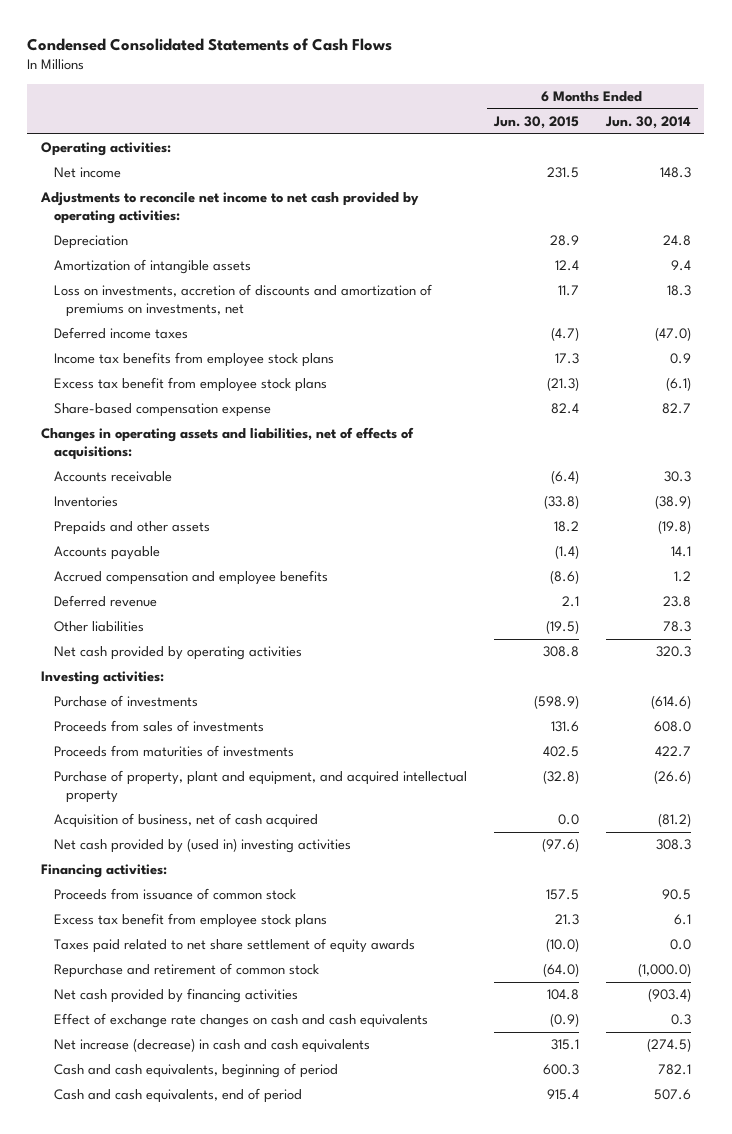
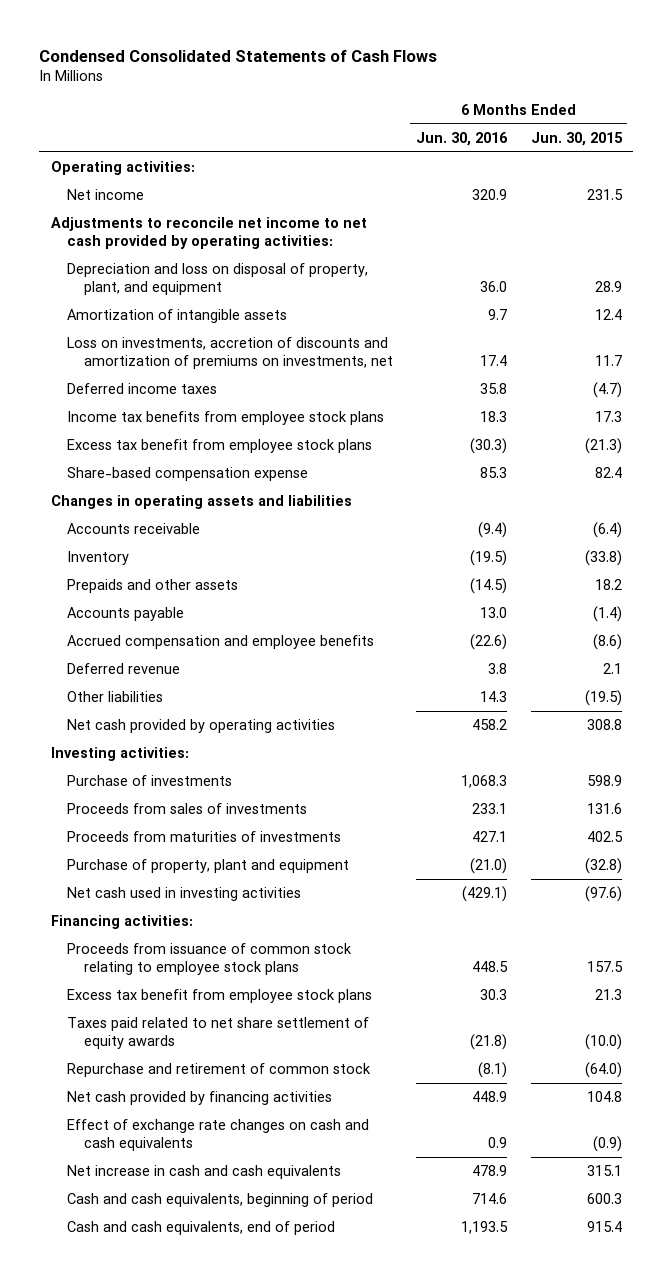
[604,116,691,130] Jun. 30, 2014 -> none
none -> [416,132,509,147] Jun. 30, 2016
[53,235,128,250] Depreciation -> [67,263,369,296] Depreciation and loss on disposal of property, plant, and equipment
[40,427,414,461] Changes in operating assets and liabilities, net of effects of acquisitions: -> [50,495,352,510] Changes in operating assets and liabilities
[53,496,118,508] Inventories -> [67,551,130,566] Inventory
[533,695,579,710] (598.9) -> [586,775,622,787] 598.9
[53,813,318,829] Acquisition of business, net of cash acquired -> none
[53,770,467,804] Purchase of property, plant and equipment, and acquired intellectual property -> [67,859,350,874] Purchase of property, plant and equipment
[53,838,351,854] Net cash provided by (used in) investing activities -> [67,887,302,902] Net cash used in investing activities
[53,888,296,901] Proceeds from issuance of common stock -> [67,943,353,976] Proceeds from issuance of common stock relating to employee stock plans
[53,1038,370,1054] Net increase (decrease) in cash and cash equivalents -> [67,1165,342,1180] Net increase in cash and cash equivalents

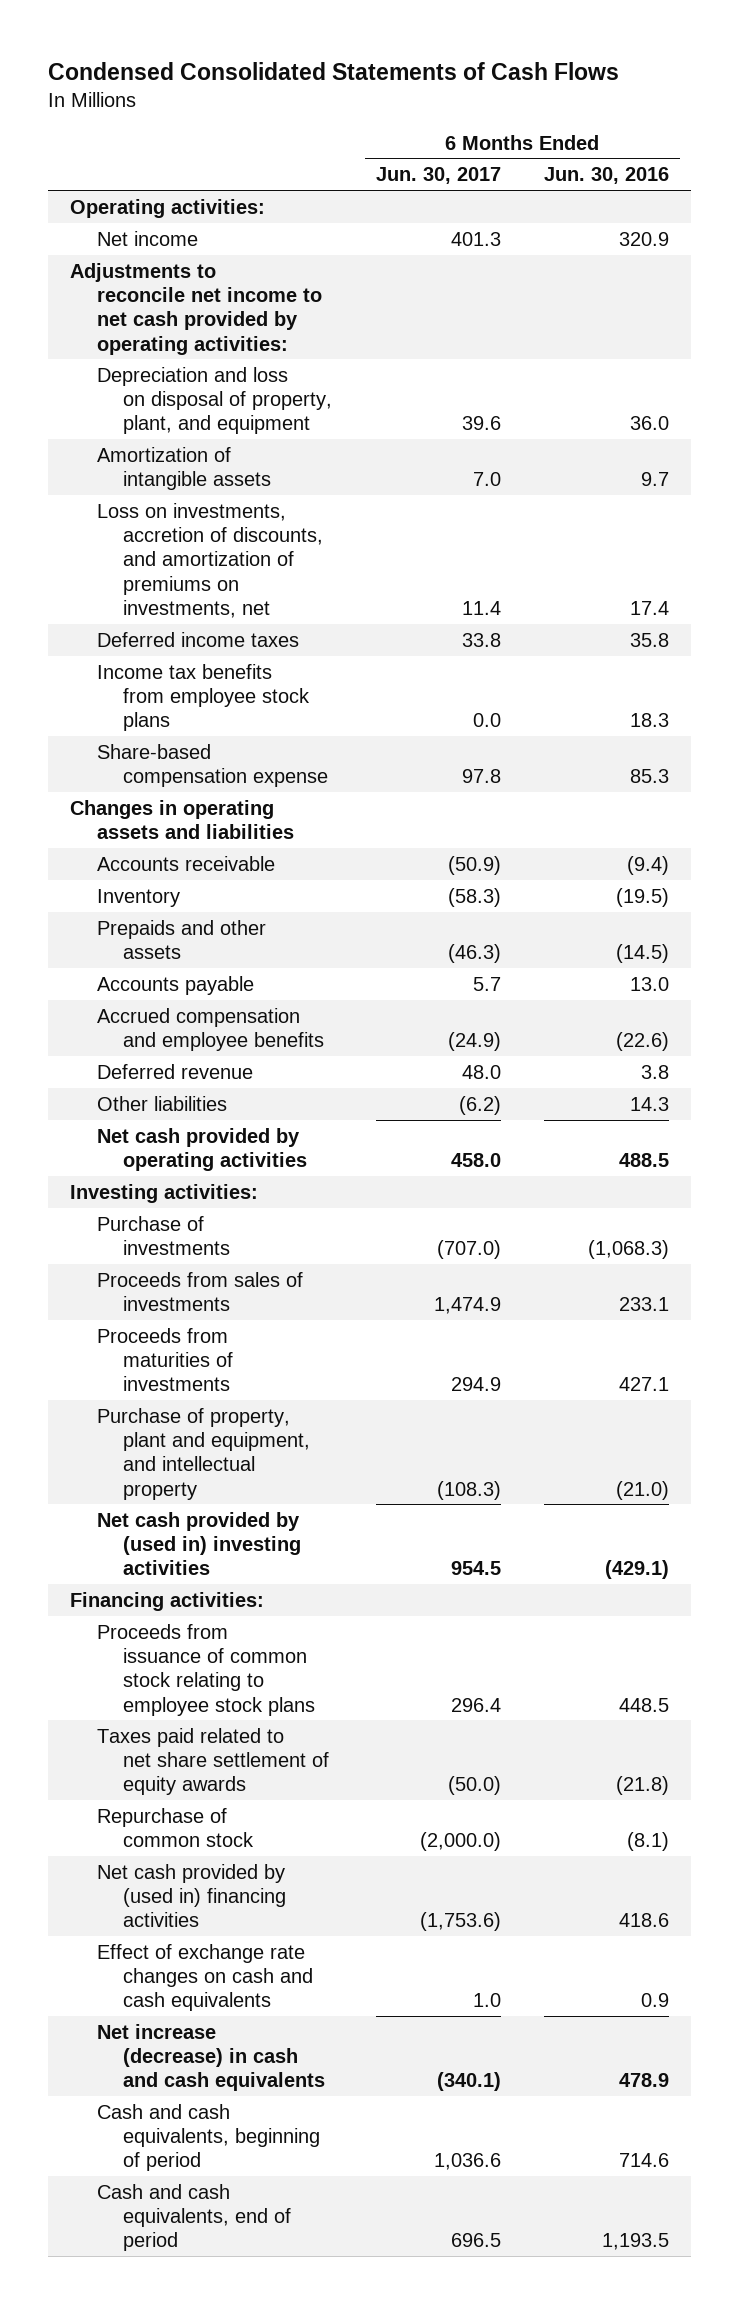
[530,132,623,147] Jun. 30, 2015 -> none
none -> [375,167,501,185] Jun. 30, 2017
[67,337,393,370] Loss on investments, accretion of discounts and amortization of premiums on investments, net -> [96,502,324,618] Loss on investments, accretion of discounts, and amortization of premiums on investments, net
[67,439,373,454] Excess tax benefit from employee stock plans -> none
[472,719,508,731] 458.2 -> [619,1153,670,1168] 488.5
[461,775,508,789] 1,068.3 -> [588,1240,670,1260] (1,068.3)
[67,859,350,874] Purchase of property, plant and equipment -> [96,1407,311,1500] Purchase of property, plant and equipment, and intellectual property
[67,887,302,902] Net cash used in investing activities -> [96,1511,302,1576] Net cash provided by (used in) investing activities
[67,989,373,1004] Excess tax benefit from employee stock plans -> none
[67,1063,372,1078] Repurchase and retirement of common stock -> [96,1807,255,1848] Repurchase of common stock
[67,1091,333,1106] Net cash provided by financing activities -> [96,1863,287,1928] Net cash provided by (used in) financing activities
[472,1091,508,1103] 448.9 -> [619,1913,670,1928] 418.6
[67,1165,342,1180] Net increase in cash and cash equivalents -> [96,2023,326,2092] Net increase (decrease) in cash and cash equivalents

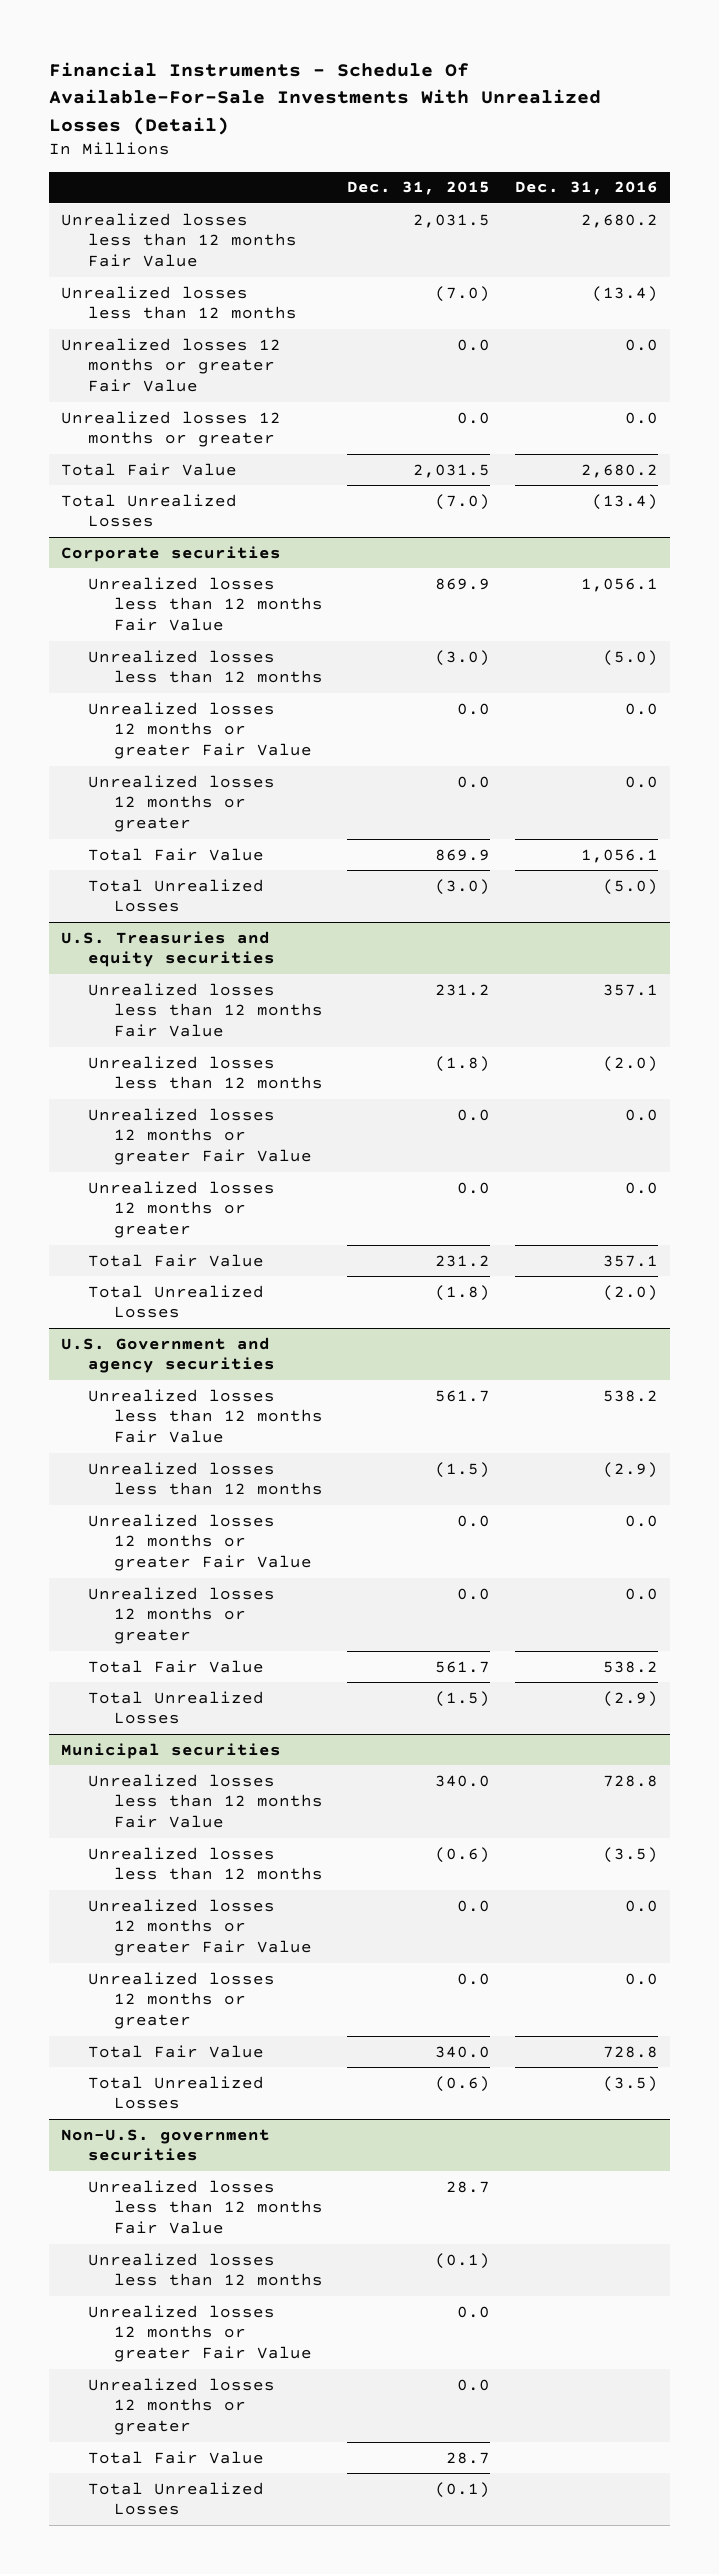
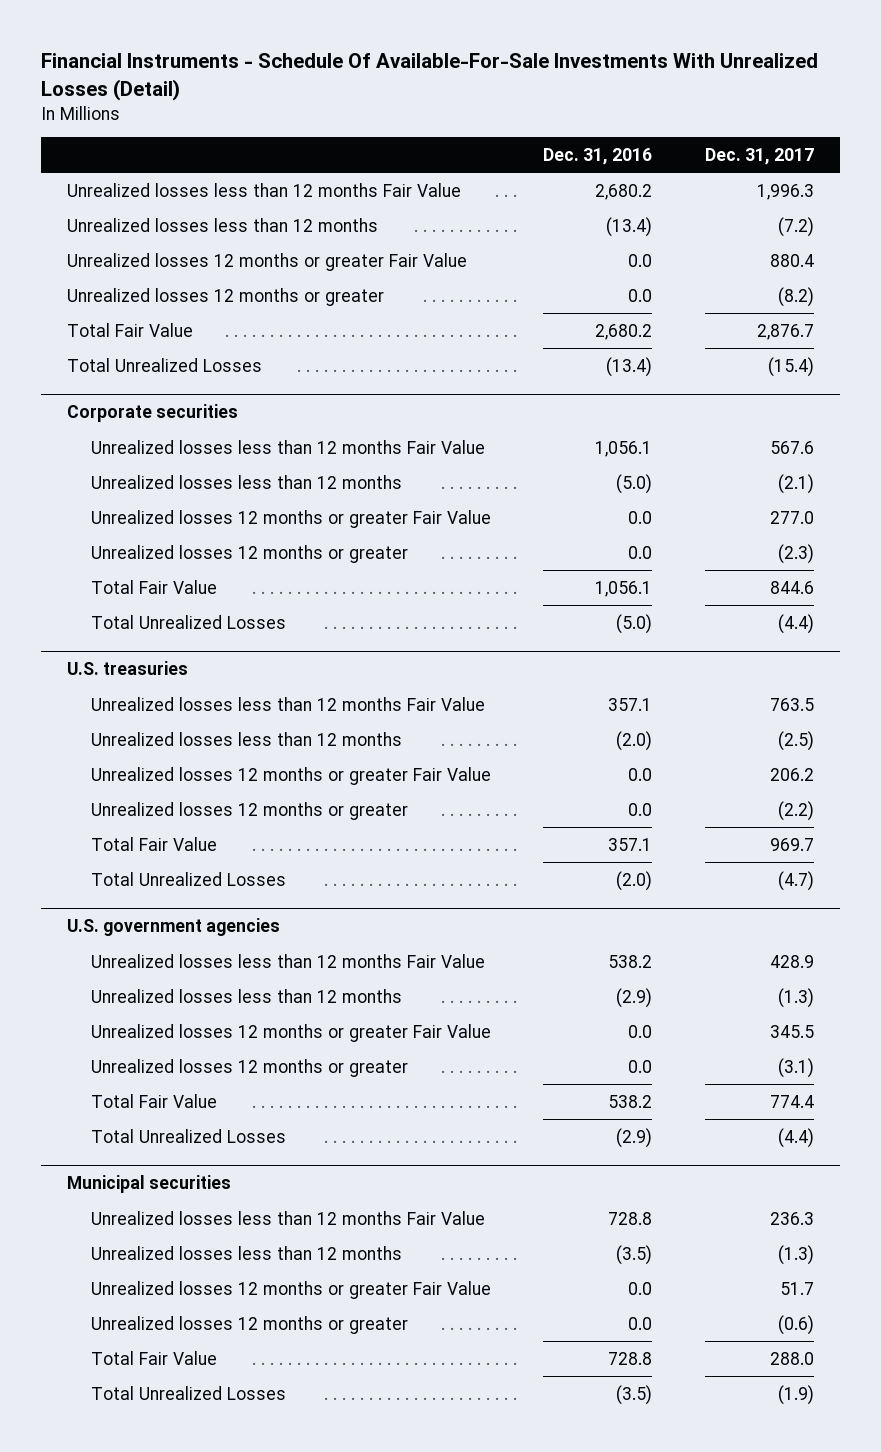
[347,181,491,196] Dec. 31, 2015 -> none
none -> [705,148,815,166] Dec. 31, 2017
[61,930,275,968] U.S. Treasuries and equity securities -> [67,661,189,676] U.S. treasuries
[61,1336,275,1374] U.S. Government and agency securities -> [67,918,281,937] U.S. government agencies
[61,2128,271,2162] Non-U.S. government securities -> none
[87,2179,324,2235] Unrealized losses less than 12 months Fair Value -> none
[87,2252,324,2287] Unrealized losses less than 12 months -> none
[87,2304,313,2363] Unrealized losses 12 months or greater Fair Value -> none
[87,2377,275,2436] Unrealized losses 12 months or greater -> none
[87,2450,264,2464] Total Fair Value -> none
[87,2481,264,2516] Total Unrealized Losses -> none

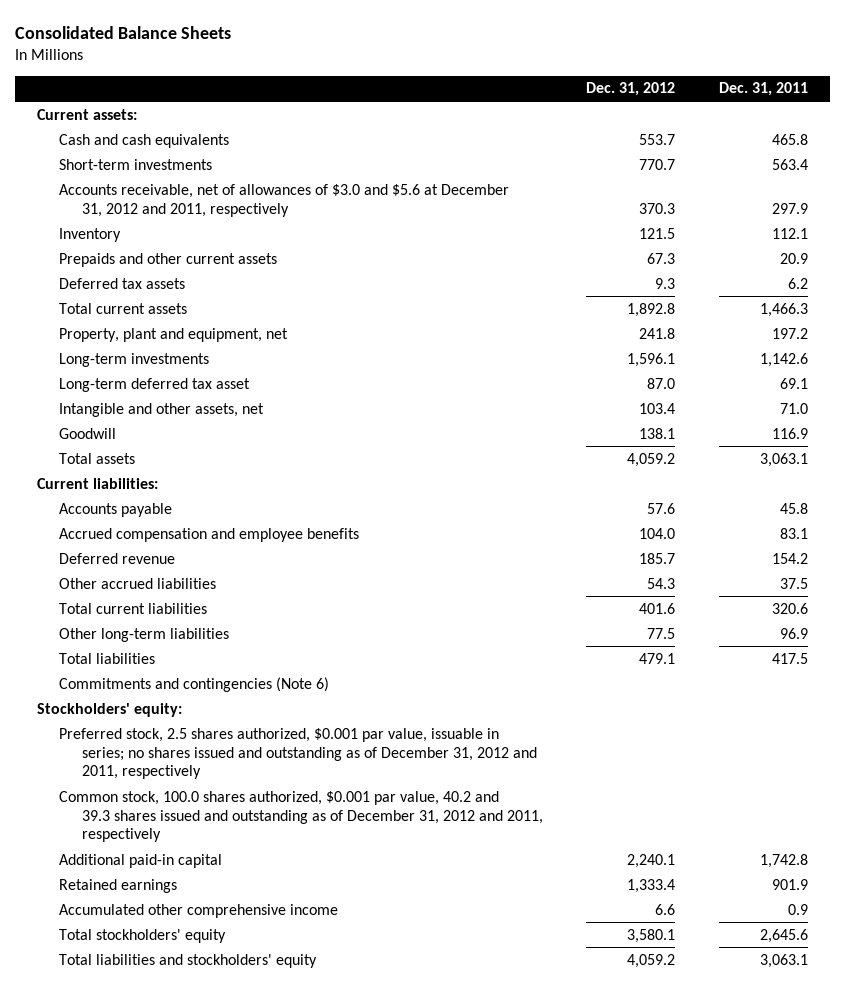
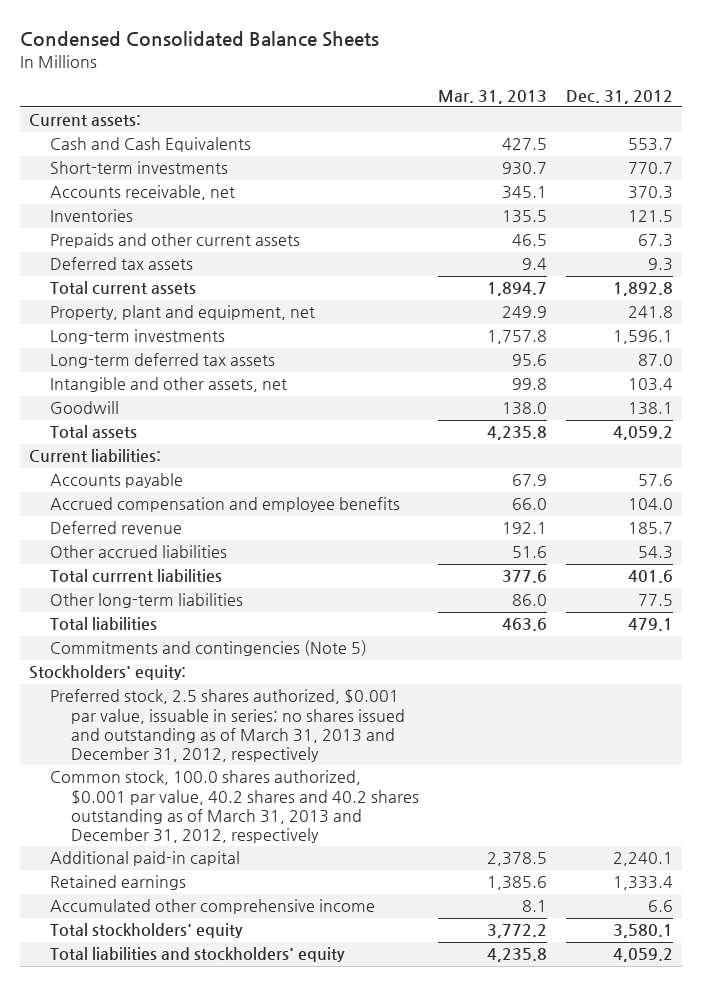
[15,26,232,40] Consolidated Balance Sheets -> [19,31,379,48] Condensed Consolidated Balance Sheets
[719,82,809,97] Dec. 31, 2011 -> none
none -> [437,89,547,104] Mar. 31, 2013
[59,133,230,148] Cash and cash equivalents -> [50,137,252,153] Cash and Cash Equivalents
[59,183,510,217] Accounts receivable, net of allowances of $3.0 and $5.6 at December 31, 2012 and 2011, respectively -> [50,185,236,201] Accounts receivable, net
[59,227,122,242] Inventory -> [50,209,134,223] Inventories
[59,377,251,392] Long-term deferred tax asset -> [50,353,276,369] Long-term deferred tax assets
[59,602,208,614] Total current liabilities -> [50,569,223,584] Total currrent liabilities
[59,676,330,692] Commitments and contingencies (Note 6) -> [50,640,368,657] Commitments and contingencies (Note 5)
[59,727,537,780] Preferred stock, 2.5 shares authorized, $0.001 par value, issuable in series; no shares issued and outstanding as of December 31, 2012 and 2011, respectively -> [50,689,405,762] Preferred stock, 2.5 shares authorized, $0.001 par value, issuable in series; no shares issued and outstanding as of March 31, 2013 and December 31, 2012, respectively
[59,790,543,843] Common stock, 100.0 shares authorized, $0.001 par value, 40.2 and 39.3 shares issued and outstanding as of December 31, 2012 and 2011, respectively -> [50,770,419,843] Common stock, 100.0 shares authorized, $0.001 par value, 40.2 shares and 40.2 shares outstanding as of March 31, 2013 and December 31, 2012, respectively

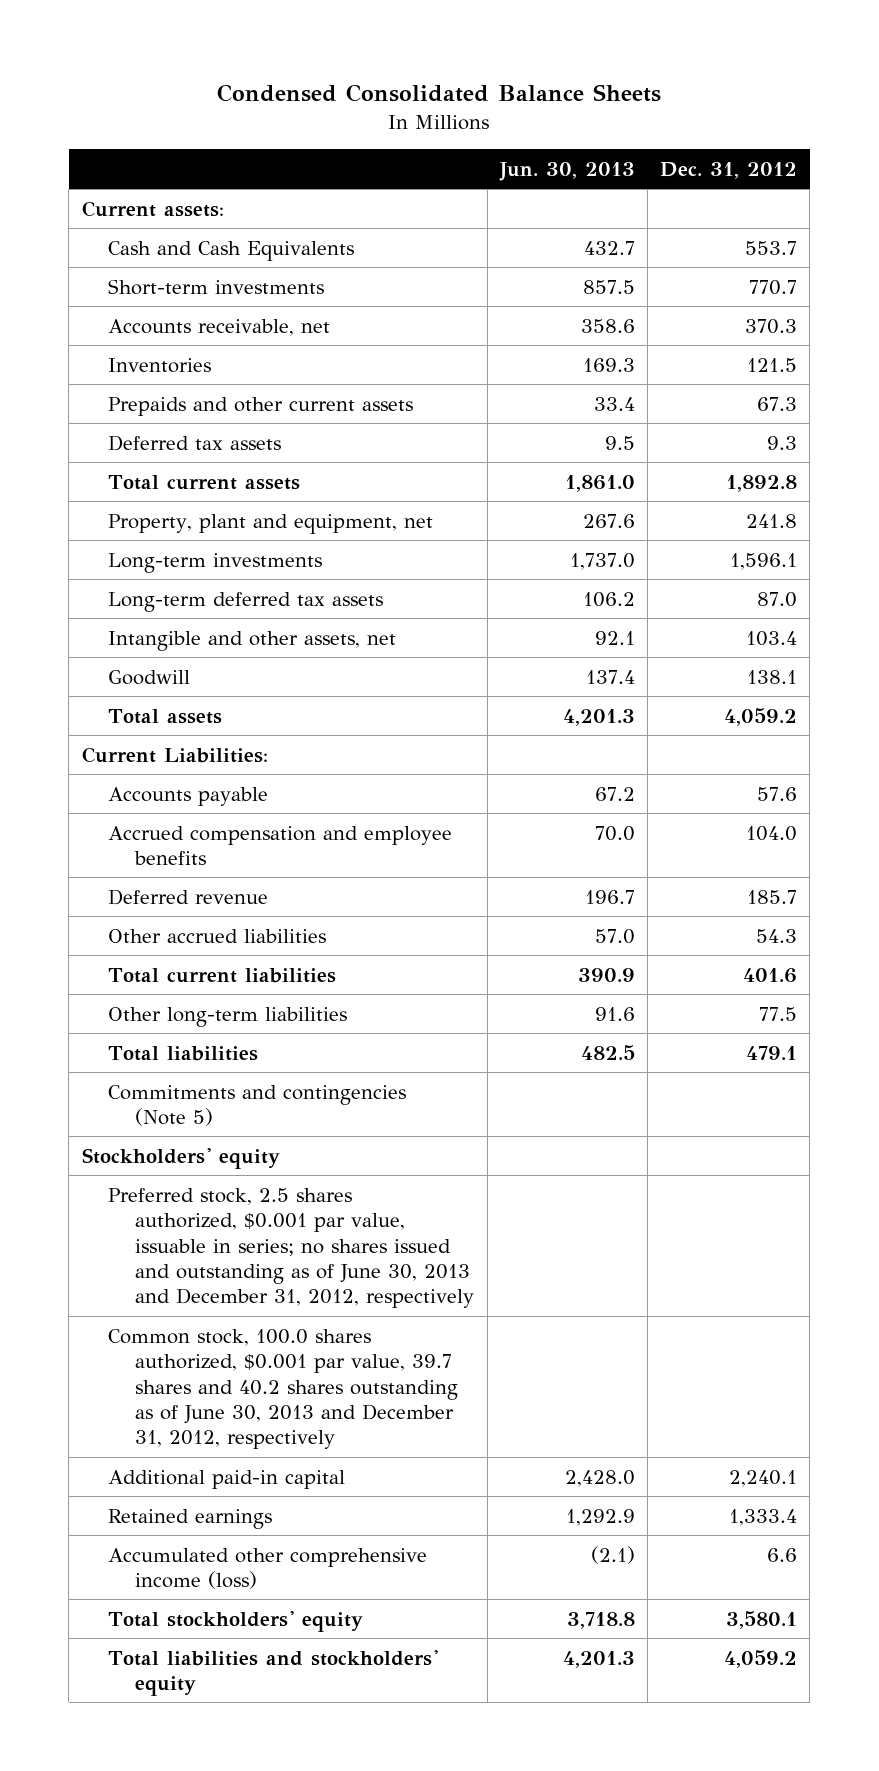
[437,89,547,104] Mar. 31, 2013 -> none
none -> [498,161,635,181] Jun. 30, 2013
[29,449,162,463] Current liabilities: -> [81,746,268,763] Current Liabilities:
[50,569,223,584] Total currrent liabilities -> [108,967,337,983] Total current liabilities
[29,665,187,681] Stockholders' equity: -> [81,1147,280,1169] Stockholders' equity
[50,689,405,762] Preferred stock, 2.5 shares authorized, $0.001 par value, issuable in series; no shares issued and outstanding as of March 31, 2013 and December 31, 2012, respectively -> [108,1187,475,1309] Preferred stock, 2.5 shares authorized, $0.001 par value, issuable in series; no shares issued and outstanding as of June 30, 2013 and December 31, 2012, respectively
[50,770,419,843] Common stock, 100.0 shares authorized, $0.001 par value, 40.2 shares and 40.2 shares outstanding as of March 31, 2013 and December 31, 2012, respectively -> [108,1328,459,1450] Common stock, 100.0 shares authorized, $0.001 par value, 39.7 shares and 40.2 shares outstanding as of June 30, 2013 and December 31, 2012, respectively
[50,899,376,915] Accumulated other comprehensive income -> [108,1547,428,1590] Accumulated other comprehensive income (loss)

